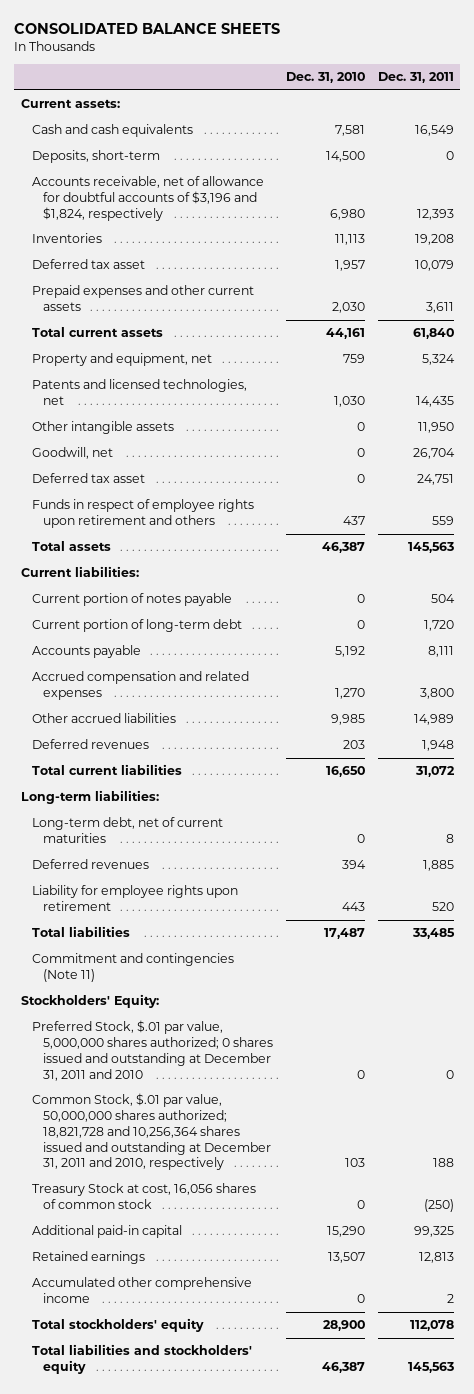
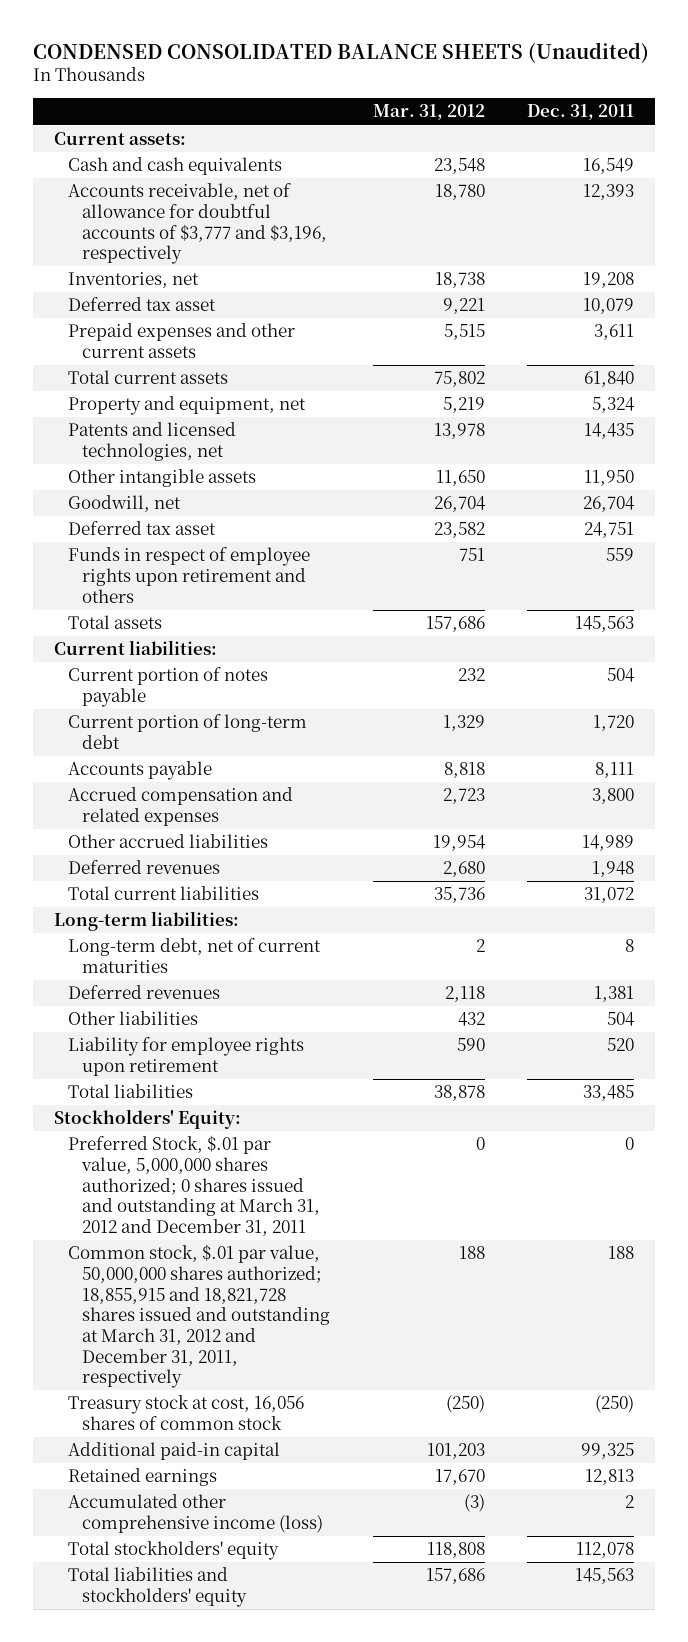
[14,23,281,35] CONSOLIDATED BALANCE SHEETS -> [32,41,649,63] CONDENSED CONSOLIDATED BALANCE SHEETS (Unaudited)
[285,72,365,84] Dec. 31, 2010 -> none
none -> [372,104,485,121] Mar. 31, 2012
[31,150,160,164] Deposits, short-term -> none
[31,176,264,221] Accounts receivable, net of allowance for doubtful accounts of $3,196 and $1,824, respectively -> [67,183,328,265] Accounts receivable, net of allowance for doubtful accounts of $3,777 and $3,196, respectively
[31,233,102,244] Inventories -> [67,272,199,289] Inventories, net
[422,860,454,872] 1,885 -> [593,986,634,1003] 1,381
none -> [67,1011,198,1026] Other liabilities
[31,953,234,983] Commitment and contingencies (Note 11) -> none
[31,1020,274,1081] Preferred Stock, $.01 par value, 5,000,000 shares authorized; 0 shares issued and outstanding at December 31, 2011 and 2010 -> [67,1135,321,1237] Preferred Stock, $.01 par value, 5,000,000 shares authorized; 0 shares issued and outstanding at March 31, 2012 and December 31, 2011
[31,1093,272,1171] Common Stock, $.01 par value, 50,000,000 shares authorized; 18,821,728 and 10,256,364 shares issued and outstanding at December 31, 2011 and 2010, respectively -> [67,1244,331,1389] Common stock, $.01 par value, 50,000,000 shares authorized; 18,855,915 and 18,821,728 shares issued and outstanding at March 31, 2012 and December 31, 2011, respectively
[31,1183,256,1210] Treasury Stock at cost, 16,056 shares of common stock -> [67,1395,304,1431] Treasury stock at cost, 16,056 shares of common stock
[31,1277,252,1304] Accumulated other comprehensive income -> [67,1494,324,1534] Accumulated other comprehensive income (loss)

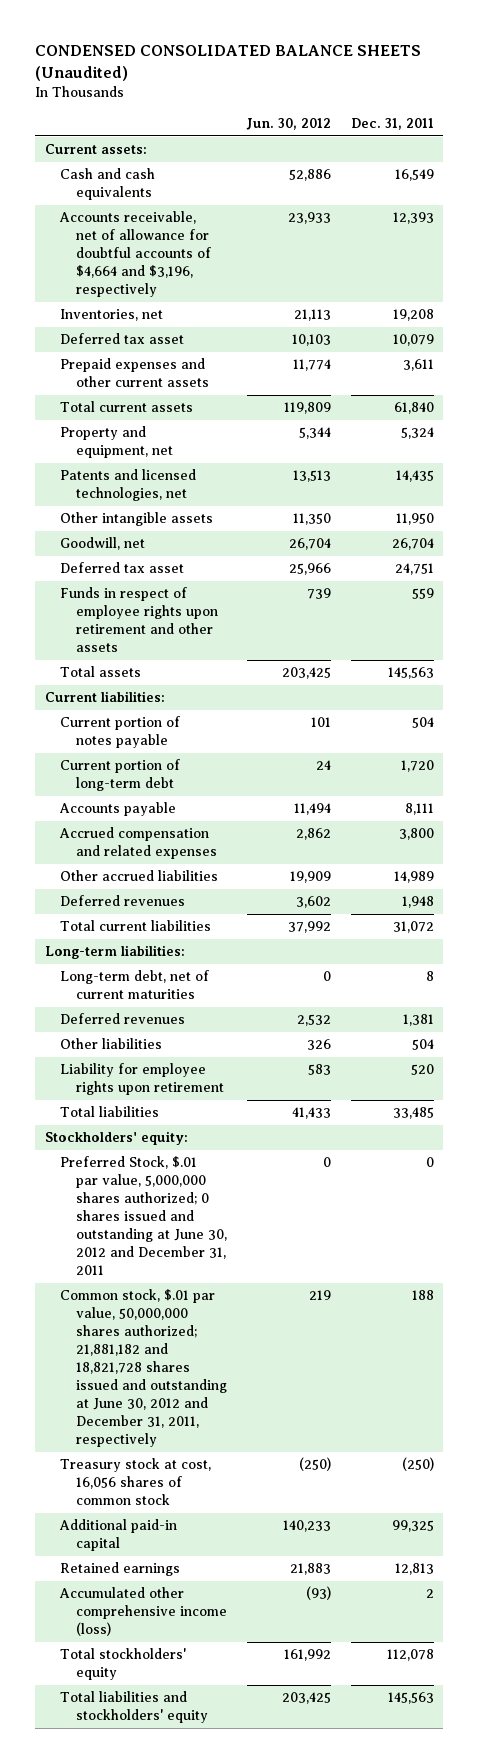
[372,104,485,121] Mar. 31, 2012 -> none
none -> [245,117,331,130] Jun. 30, 2012
[67,183,328,265] Accounts receivable, net of allowance for doubtful accounts of $3,777 and $3,196, respectively -> [59,211,212,298] Accounts receivable, net of allowance for doubtful accounts of $4,664 and $3,196, respectively
[67,547,310,603] Funds in respect of employee rights upon retirement and others -> [60,587,219,653] Funds in respect of employee rights upon retirement and other assets
[53,1109,241,1130] Stockholders' Equity: -> [44,1131,188,1146] Stockholders' equity:
[67,1135,321,1237] Preferred Stock, $.01 par value, 5,000,000 shares authorized; 0 shares issued and outstanding at March 31, 2012 and December 31, 2011 -> [60,1156,228,1276] Preferred Stock, $.01 par value, 5,000,000 shares authorized; 0 shares issued and outstanding at June 30, 2012 and December 31, 2011
[67,1244,331,1389] Common stock, $.01 par value, 50,000,000 shares authorized; 18,855,915 and 18,821,728 shares issued and outstanding at March 31, 2012 and December 31, 2011, respectively -> [60,1289,228,1448] Common stock, $.01 par value, 50,000,000 shares authorized; 21,881,182 and 18,821,728 shares issued and outstanding at June 30, 2012 and December 31, 2011, respectively

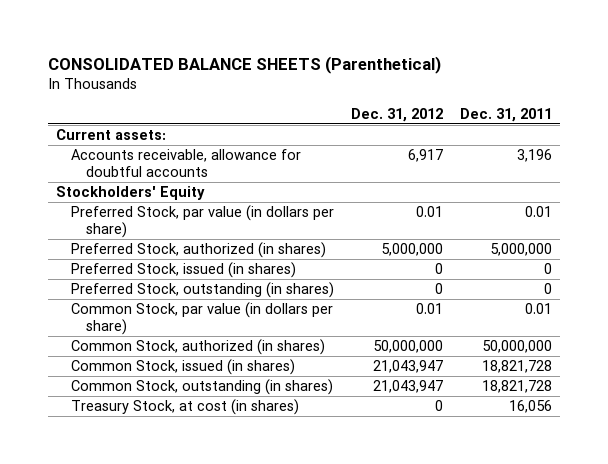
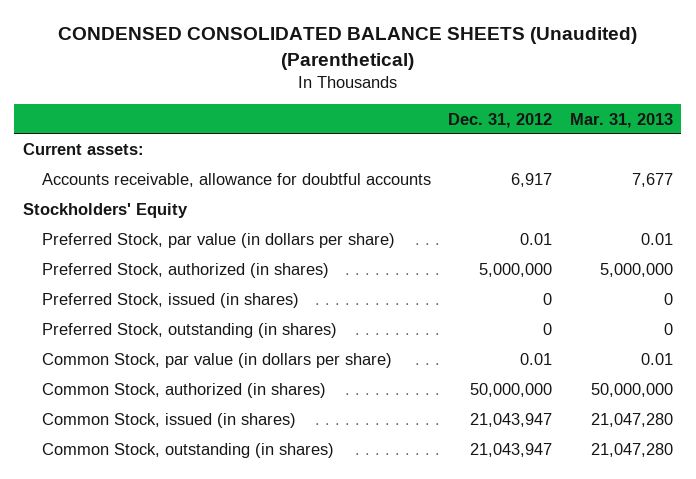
[47,56,441,75] CONSOLIDATED BALANCE SHEETS (Parenthetical) -> [57,26,637,70] CONDENSED CONSOLIDATED BALANCE SHEETS (Unaudited) (Parenthetical)
[459,107,552,122] Dec. 31, 2011 -> none
none -> [569,112,673,128] Mar. 31, 2013
[71,399,300,416] Treasury Stock, at cost (in shares) -> none

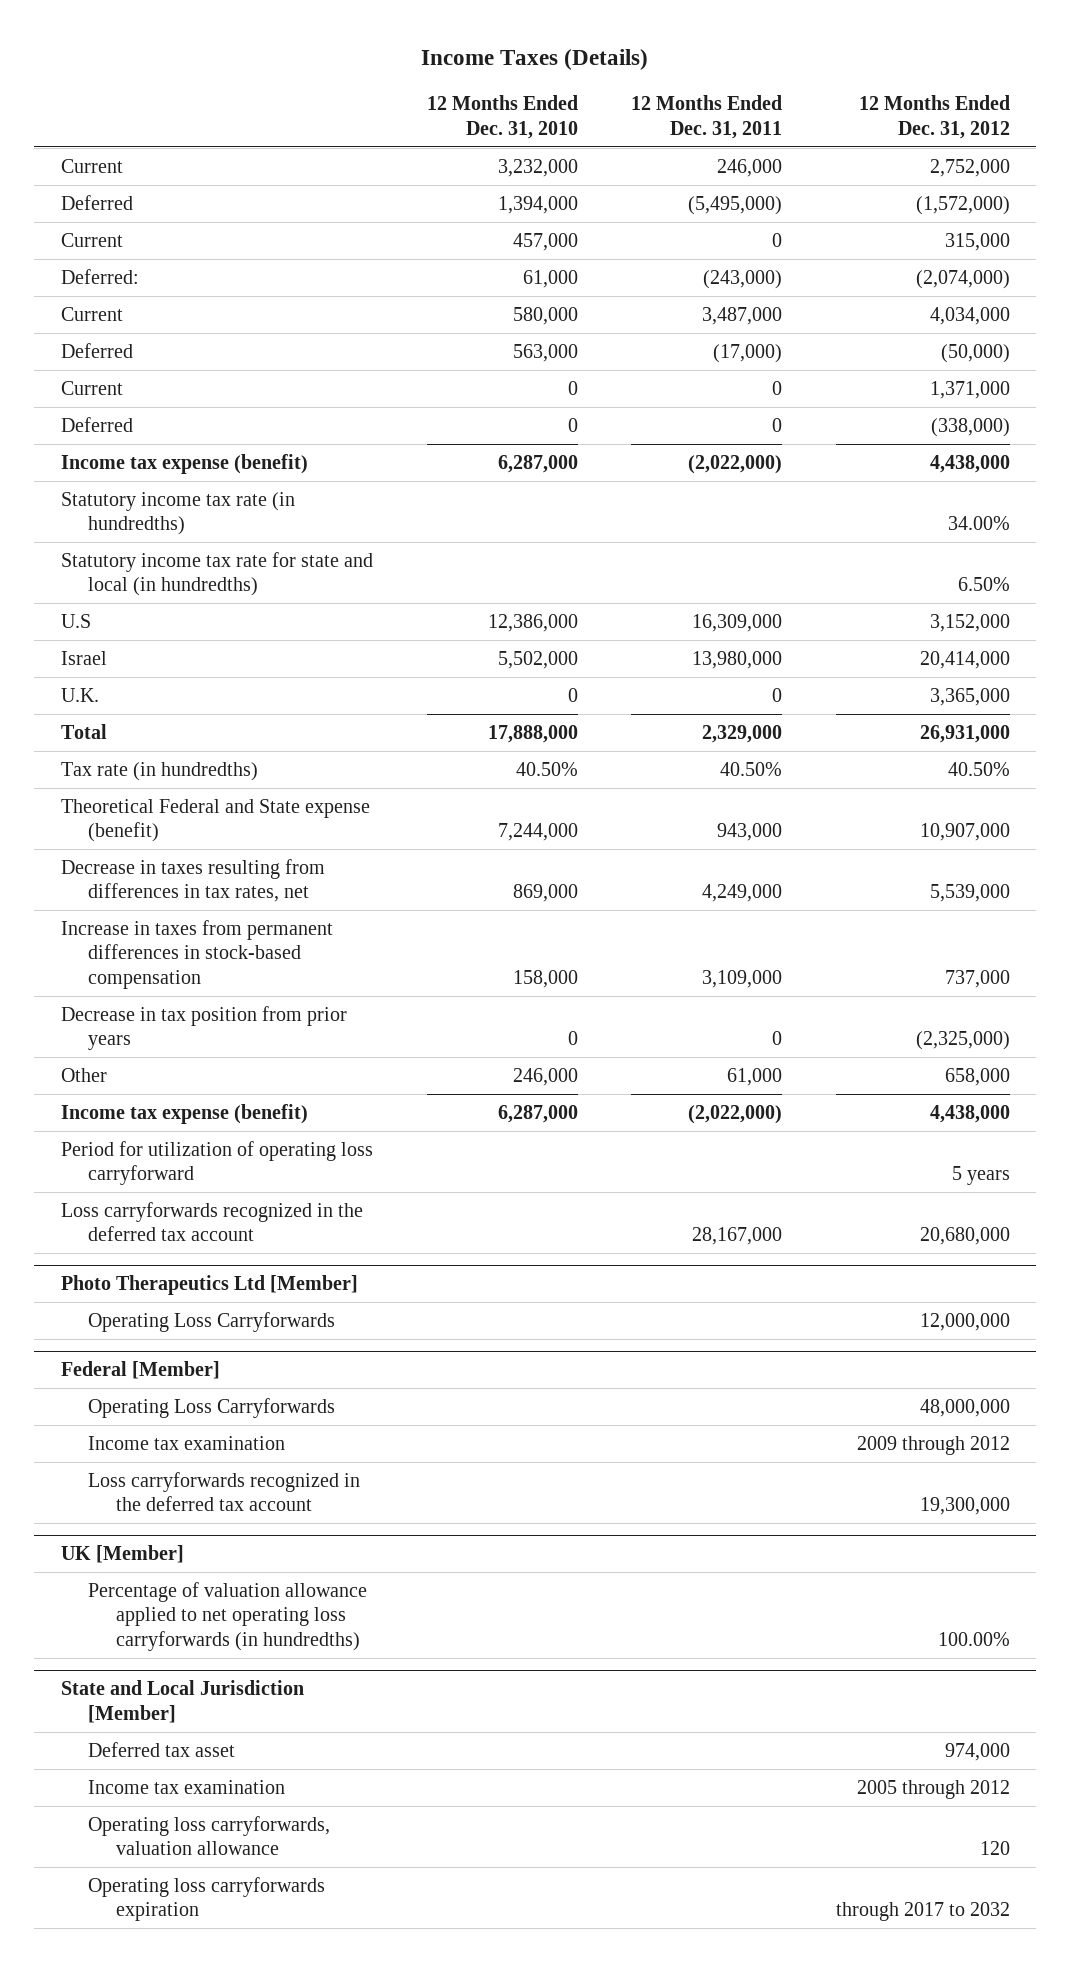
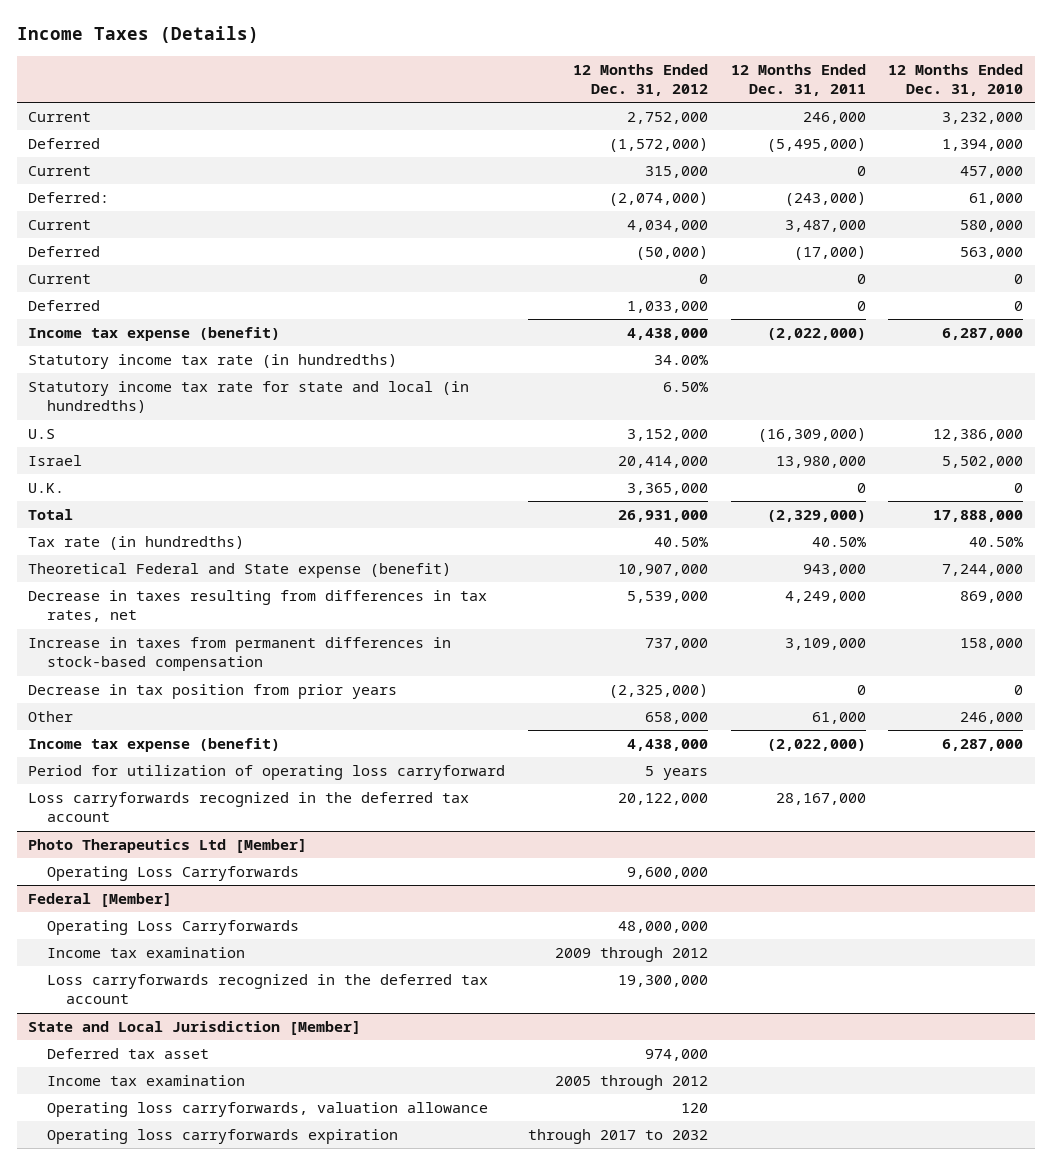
[929,380,1010,399] 1,371,000 -> [698,274,708,285] 0
[930,417,1010,437] (338,000) -> [626,301,708,314] 1,033,000
[692,613,783,632] 16,309,000 -> [757,428,866,443] (16,309,000)
[702,724,783,743] 2,329,000 -> [766,510,866,523] (2,329,000)
[919,1227,1010,1246] 20,680,000 -> [617,793,708,806] 20,122,000
[919,1312,1010,1331] 12,000,000 -> [626,867,708,880] 9,600,000
[61,1545,185,1564] UK [Member] -> none
[88,1581,368,1651] Percentage of valuation allowance applied to net operating loss carryforwards (in hundredths) -> none

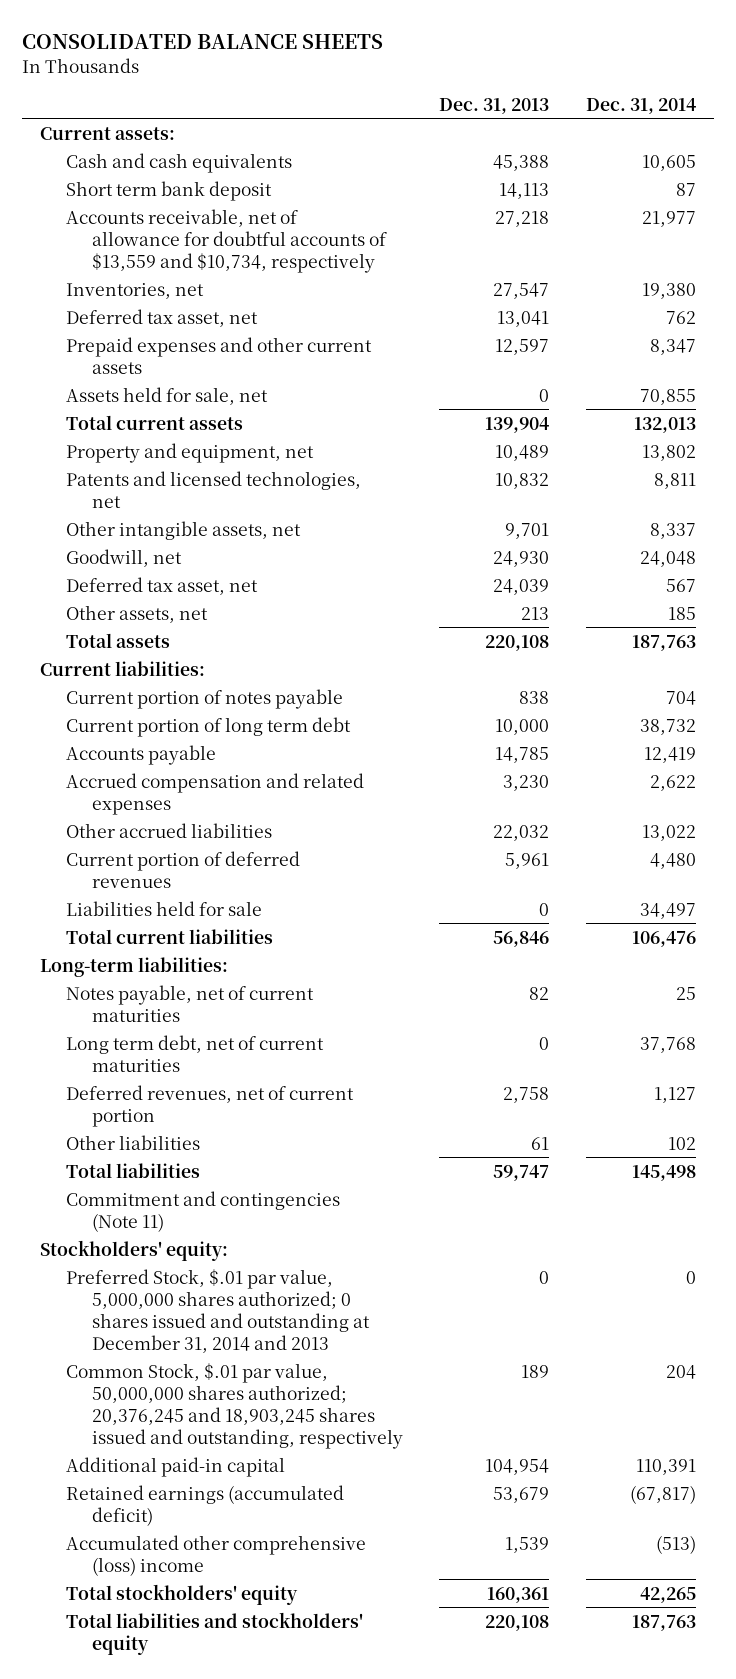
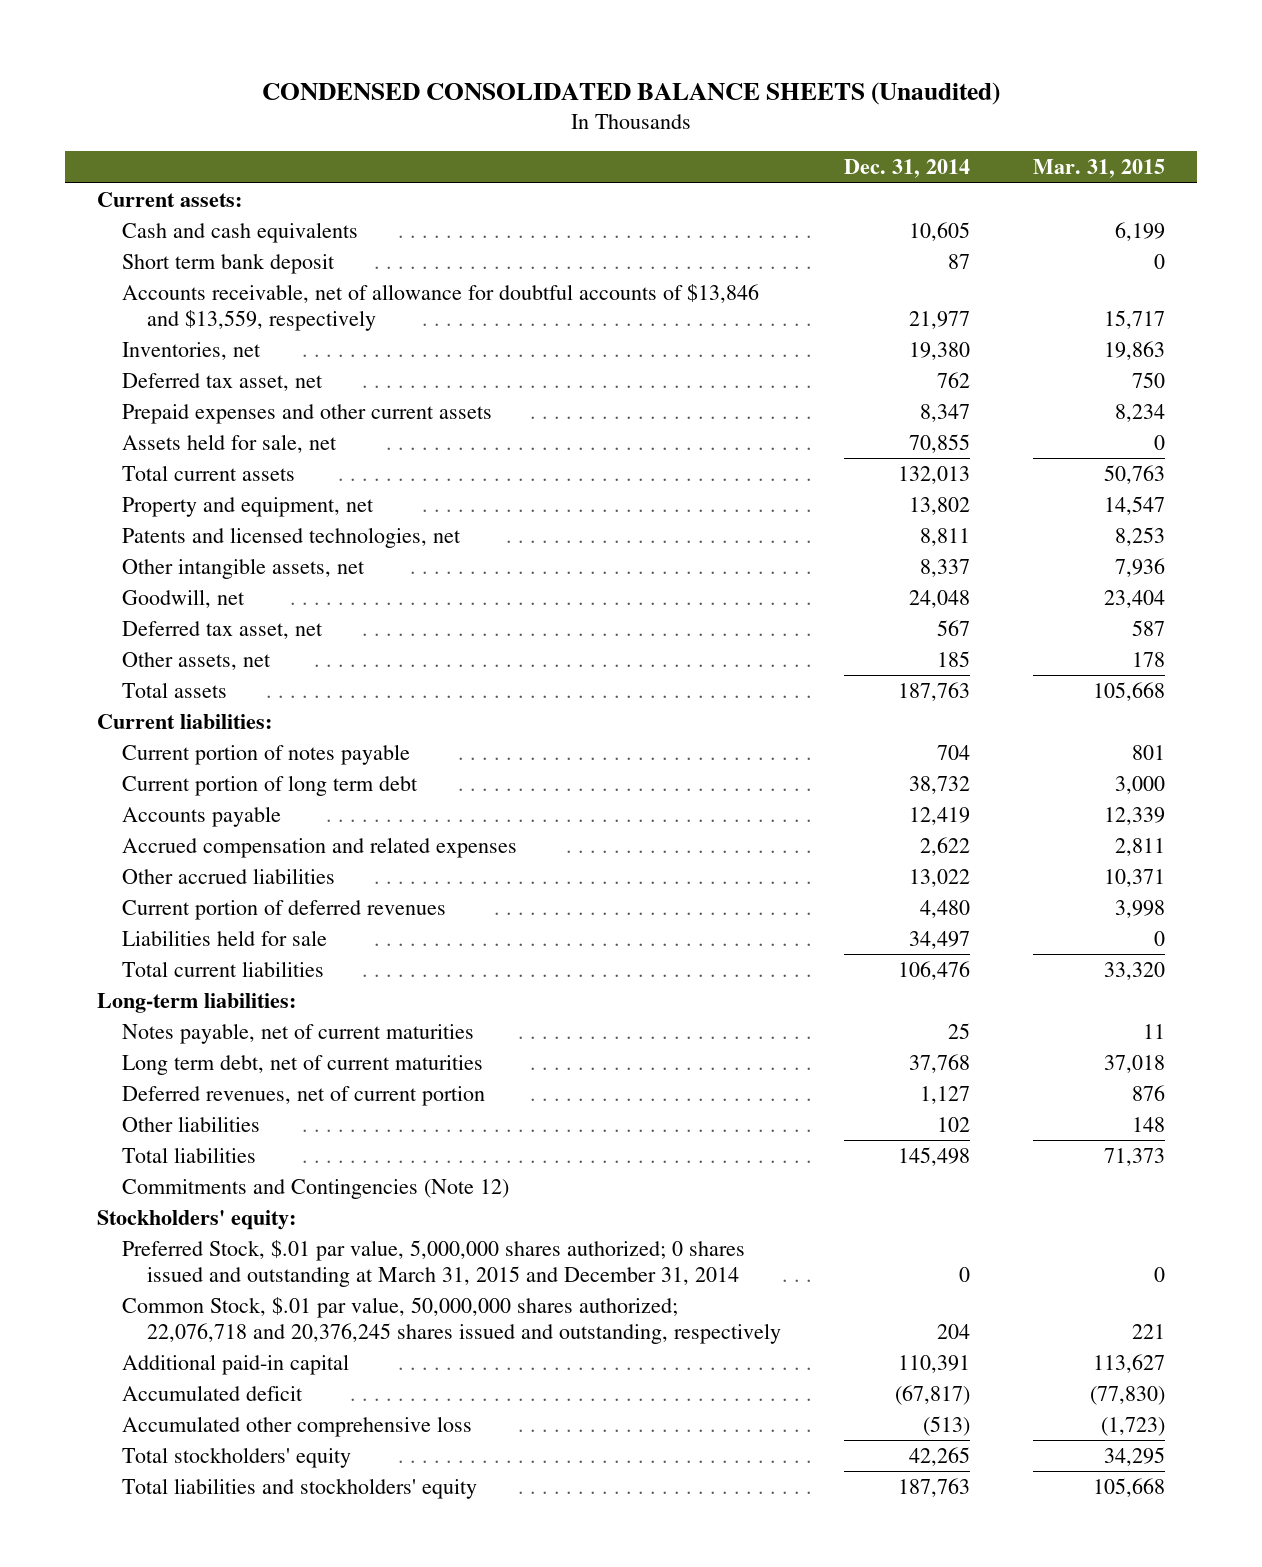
[21,33,383,49] CONSOLIDATED BALANCE SHEETS -> [262,81,1001,105] CONDENSED CONSOLIDATED BALANCE SHEETS (Unaudited)
[439,97,550,114] Dec. 31, 2013 -> none
none -> [1033,159,1166,179] Mar. 31, 2015
[65,208,387,273] Accounts receivable, net of allowance for doubtful accounts of $13,559 and $10,734, respectively -> [121,283,759,331] Accounts receivable, net of allowance for doubtful accounts of $13,846 and $13,559, respectively
[65,1190,340,1232] Commitment and contingencies (Note 11) -> [121,1178,509,1199] Commitments and Contingencies (Note 12)
[65,1268,370,1353] Preferred Stock, $.01 par value, 5,000,000 shares authorized; 0 shares issued and outstanding at December 31, 2014 and 2013 -> [121,1239,745,1287] Preferred Stock, $.01 par value, 5,000,000 shares authorized; 0 shares issued and outstanding at March 31, 2015 and December 31, 2014
[65,1362,403,1449] Common Stock, $.01 par value, 50,000,000 shares authorized; 20,376,245 and 18,903,245 shares issued and outstanding, respectively -> [121,1296,781,1344] Common Stock, $.01 par value, 50,000,000 shares authorized; 22,076,718 and 20,376,245 shares issued and outstanding, respectively
[65,1484,344,1526] Retained earnings (accumulated deficit) -> [121,1384,303,1401] Accumulated deficit
[65,1534,366,1576] Accumulated other comprehensive (loss) income -> [121,1415,472,1437] Accumulated other comprehensive loss

